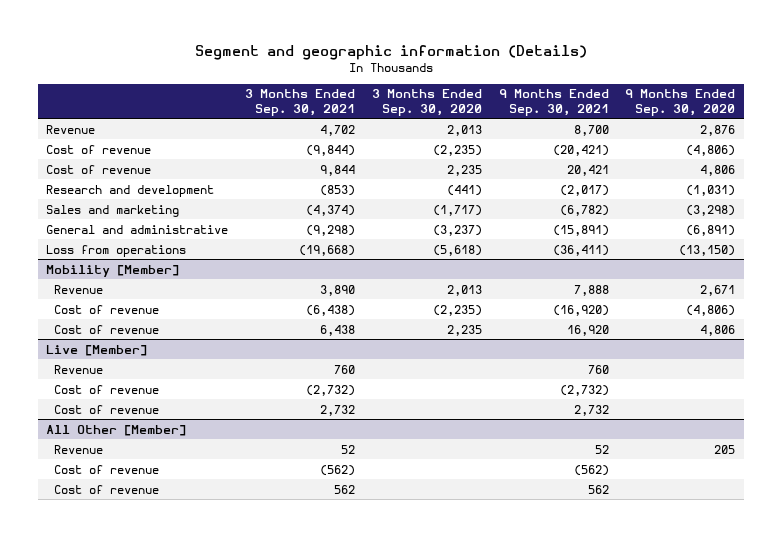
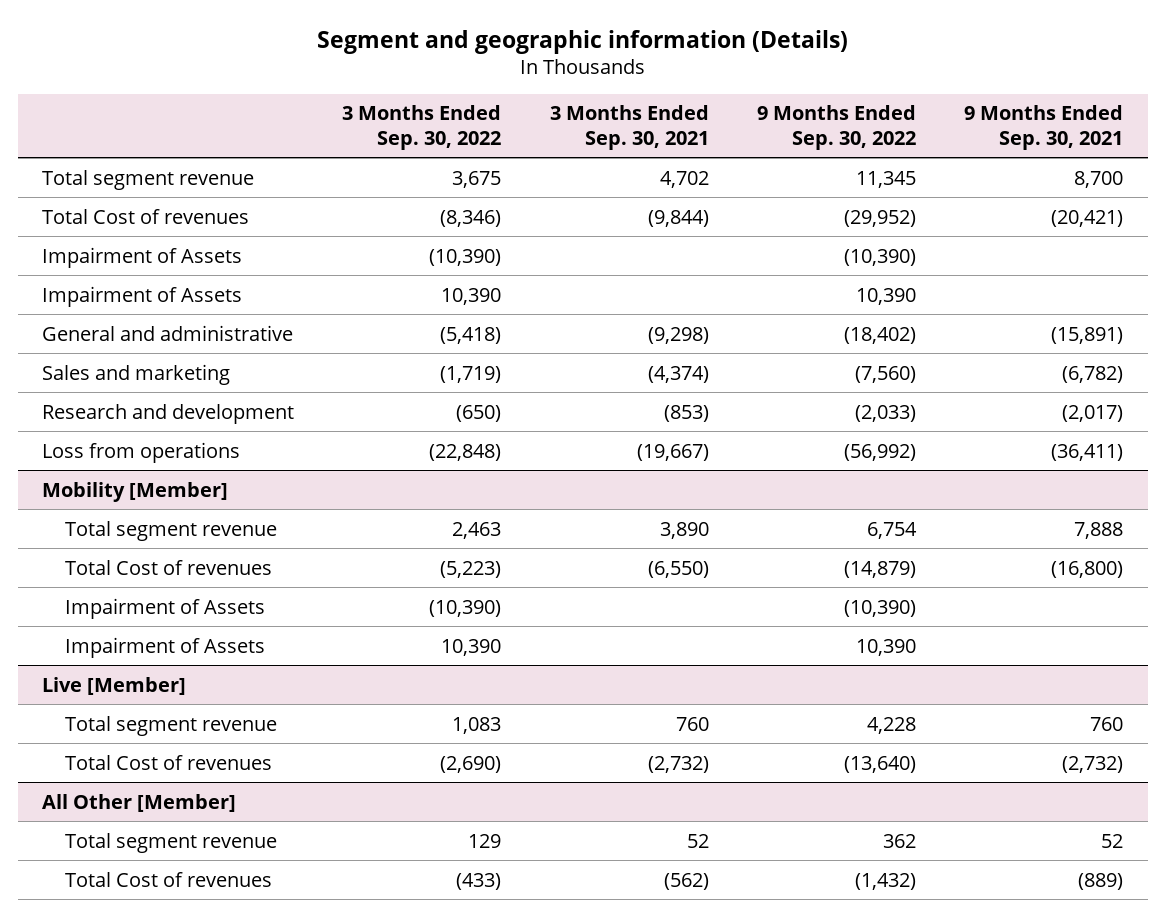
[371,89,482,116] 3 Months Ended Sep. 30, 2020 -> none
[625,89,736,116] 9 Months Ended Sep. 30, 2020 -> none
none -> [342,105,502,150] 3 Months Ended Sep. 30, 2022
none -> [757,105,917,150] 9 Months Ended Sep. 30, 2022
[46,164,152,174] Cost of revenue -> none
[46,124,96,134] Revenue -> [42,169,255,190] Total segment revenue
[46,144,152,154] Cost of revenue -> [42,208,250,224] Total Cost of revenues
none -> [42,246,243,268] Impairment of Assets
none -> [42,285,243,307] Impairment of Assets
[46,204,180,217] Sales and marketing -> [42,363,231,385] Sales and marketing
[46,184,215,197] Research and development -> [42,403,295,424] Research and development
[298,244,355,256] (19,668) -> [636,443,709,461] (19,667)
[54,324,160,334] Cost of revenue -> none
[54,284,104,294] Revenue -> [65,520,278,541] Total segment revenue
[54,304,160,314] Cost of revenue -> [65,559,273,575] Total Cost of revenues
[305,304,355,316] (6,438) -> [647,560,709,578] (6,550)
[552,304,609,316] (16,920) -> [1051,560,1124,578] (16,800)
none -> [65,597,266,619] Impairment of Assets
none -> [65,636,266,658] Impairment of Assets
[54,404,160,414] Cost of revenue -> none
[54,364,104,374] Revenue -> [65,715,278,736] Total segment revenue
[54,384,160,394] Cost of revenue -> [65,754,273,770] Total Cost of revenues
[54,484,160,494] Cost of revenue -> none
[54,444,104,454] Revenue -> [65,832,278,853] Total segment revenue
[54,464,160,474] Cost of revenue -> [65,871,273,887] Total Cost of revenues
[573,464,609,476] (562) -> [1078,872,1124,890] (889)

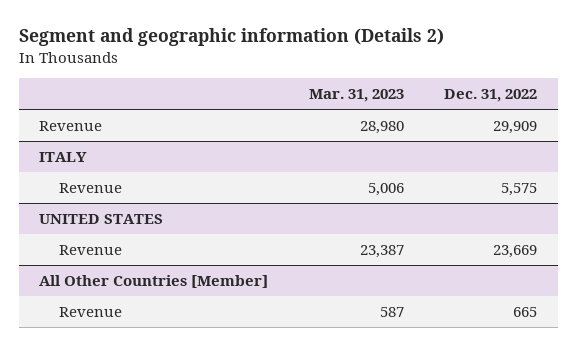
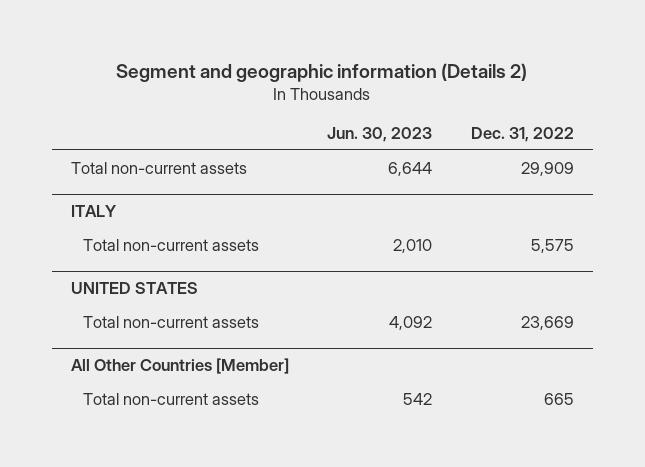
[308,88,404,102] Mar. 31, 2023 -> none
none -> [327,127,433,143] Jun. 30, 2023
[38,121,102,132] Revenue -> [70,161,247,174] Total non-current assets
[58,183,122,194] Revenue -> [83,238,260,251] Total non-current assets
[58,245,122,256] Revenue -> [83,315,260,328] Total non-current assets
[58,307,122,318] Revenue -> [83,392,260,405] Total non-current assets

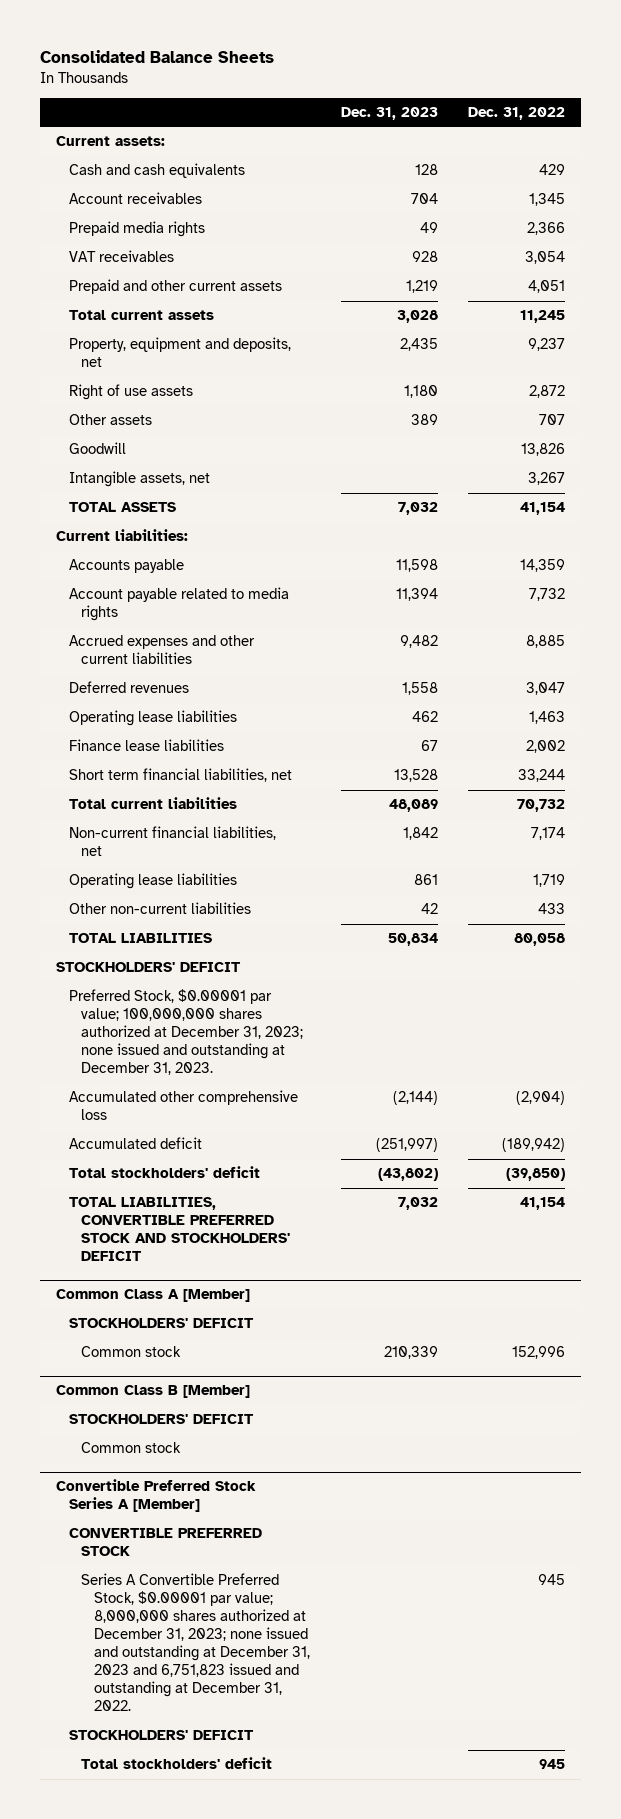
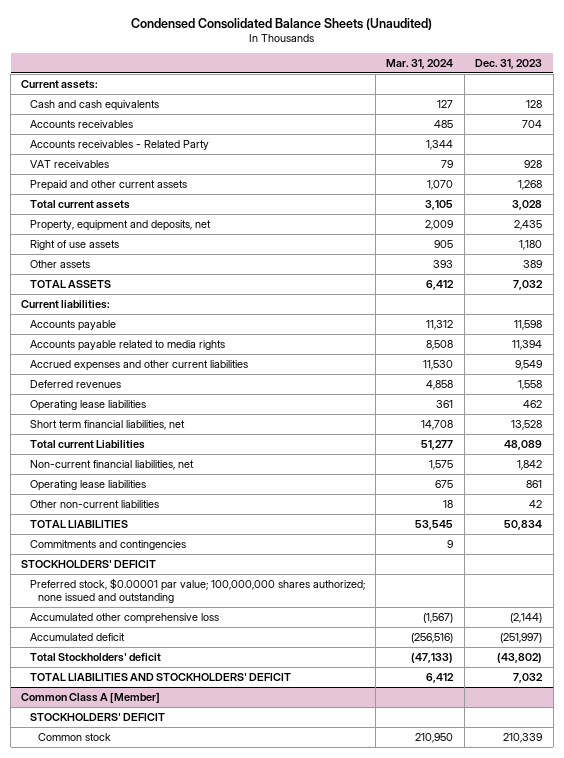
[40,50,275,64] Consolidated Balance Sheets -> [130,17,432,30] Condensed Consolidated Balance Sheets (Unaudited)
[468,106,566,120] Dec. 31, 2022 -> none
none -> [386,59,454,70] Mar. 31, 2024
[68,221,205,238] Prepaid media rights -> none
[68,192,202,205] Account receivables -> [29,119,133,128] Accounts receivables
none -> [29,139,209,150] Accounts receivables - Related Party
[405,280,438,294] 1,219 -> [518,179,543,190] 1,268
[68,442,126,455] Goodwill -> none
[68,471,210,488] Intangible assets, net -> none
[68,587,289,622] Account payable related to media rights -> [29,339,225,351] Accounts payable related to media rights
[399,635,438,649] 9,482 -> [515,359,543,370] 9,549
[68,739,224,752] Finance lease liabilities -> none
[68,797,237,810] Total current liabilities -> [29,439,145,449] Total current Liabilities
none -> [29,539,186,550] Commitments and contingencies
[68,989,304,1076] Preferred Stock, $0.00001 par value; 100,000,000 shares authorized at December 31, 2023; none issued and outstanding at December 31, 2023. -> [29,577,365,603] Preferred stock, $0.00001 par value; 100,000,000 shares authorized; none issued and outstanding
[68,1166,260,1179] Total stockholders' deficit -> [29,652,161,662] Total Stockholders' deficit
[68,1197,291,1262] TOTAL LIABILITIES, CONVERTIBLE PREFERRED STOCK AND STOCKHOLDERS' DEFICIT -> [29,672,291,681] TOTAL LIABILITIES AND STOCKHOLDERS' DEFICIT
[55,1385,250,1399] Common Class B [Member] -> none
[68,1414,254,1425] STOCKHOLDERS' DEFICIT -> none
[81,1442,182,1454] Common stock -> none
[55,1479,256,1513] Convertible Preferred Stock Series A [Member] -> none
[68,1528,262,1557] CONVERTIBLE PREFERRED STOCK -> none
[81,1573,311,1712] Series A Convertible Preferred Stock, $0.00001 par value; 8,000,000 shares authorized at December 31, 2023; none issued and outstanding at December 31, 2023 and 6,751,823 issued and outstanding at December 31, 2022. -> none
[68,1730,254,1741] STOCKHOLDERS' DEFICIT -> none
[81,1757,273,1770] Total stockholders' deficit -> none

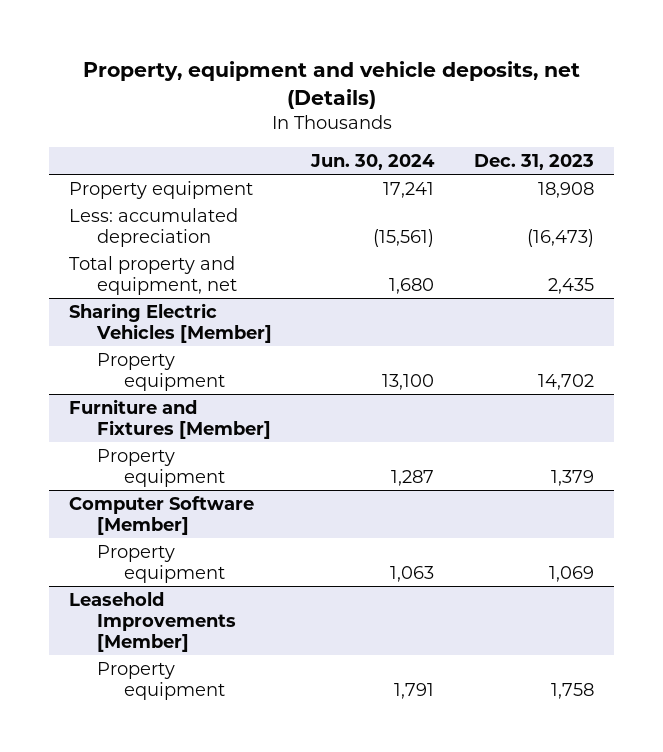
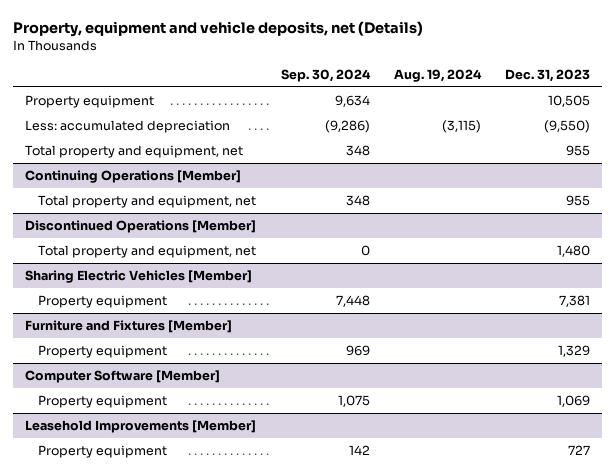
[310,153,436,170] Jun. 30, 2024 -> none
none -> [280,69,371,83] Sep. 30, 2024
none -> [394,69,483,83] Aug. 19, 2024
[537,181,594,198] 18,908 -> [548,95,591,108] 10,505
[526,228,594,247] (16,473) -> [544,120,591,134] (9,550)
[547,277,594,294] 2,435 -> [566,145,591,157] 955
none -> [25,170,242,184] Continuing Operations [Member]
none -> [38,195,257,209] Total property and equipment, net
none -> [25,220,257,234] Discontinued Operations [Member]
none -> [38,245,257,259] Total property and equipment, net
[537,373,594,390] 14,702 -> [559,295,591,308] 7,381
[550,469,594,486] 1,379 -> [558,345,591,358] 1,329
[550,682,594,699] 1,758 -> [568,445,591,456] 727

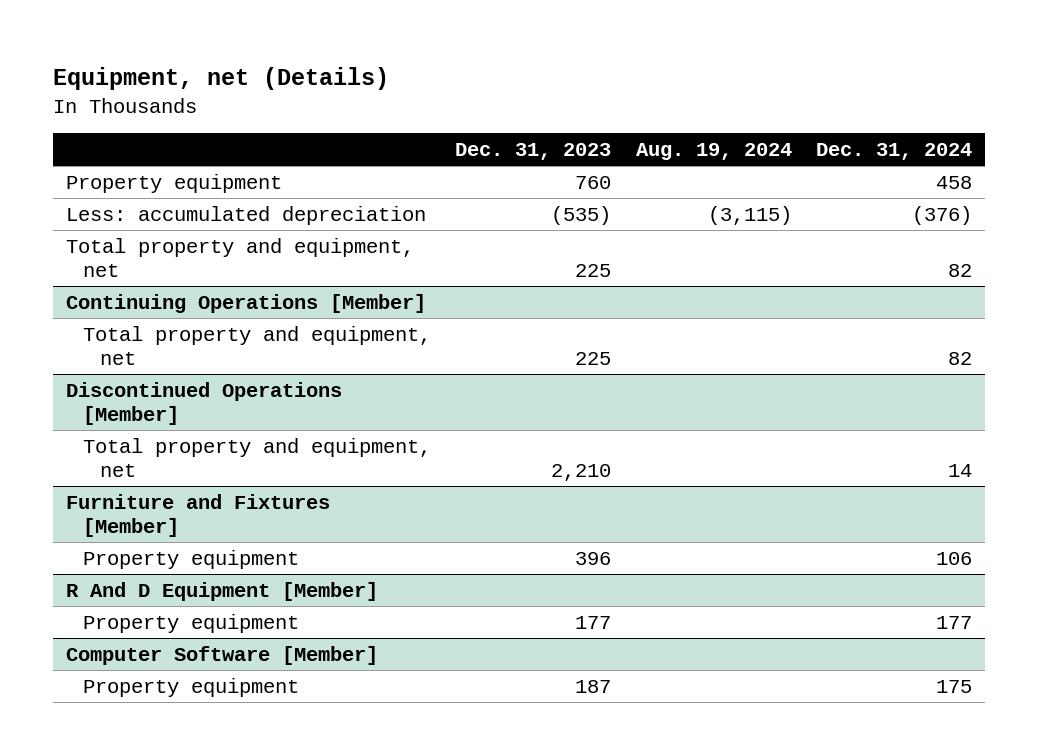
[13,20,424,37] Property, equipment and vehicle deposits, net (Details) -> [53,67,390,91] Equipment, net (Details)
[280,69,371,83] Sep. 30, 2024 -> none
none -> [816,142,973,160] Dec. 31, 2024
[548,95,591,108] 10,505 -> [575,175,612,189] 760
[544,120,591,134] (9,550) -> [551,205,612,225] (535)
[566,145,591,157] 955 -> [575,264,612,278] 225
[566,195,591,207] 955 -> [575,352,612,366] 225
[25,270,253,284] Sharing Electric Vehicles [Member] -> none
[38,295,168,309] Property equipment -> none
[557,245,591,258] 1,480 -> [551,464,612,482] 2,210
[558,345,591,358] 1,329 -> [575,551,612,565] 396
none -> [65,581,378,601] R And D Equipment [Member]
none -> [82,613,299,633] Property equipment
[25,420,257,434] Leasehold Improvements [Member] -> none
[38,445,168,459] Property equipment -> none
[557,395,591,408] 1,069 -> [575,679,612,693] 187

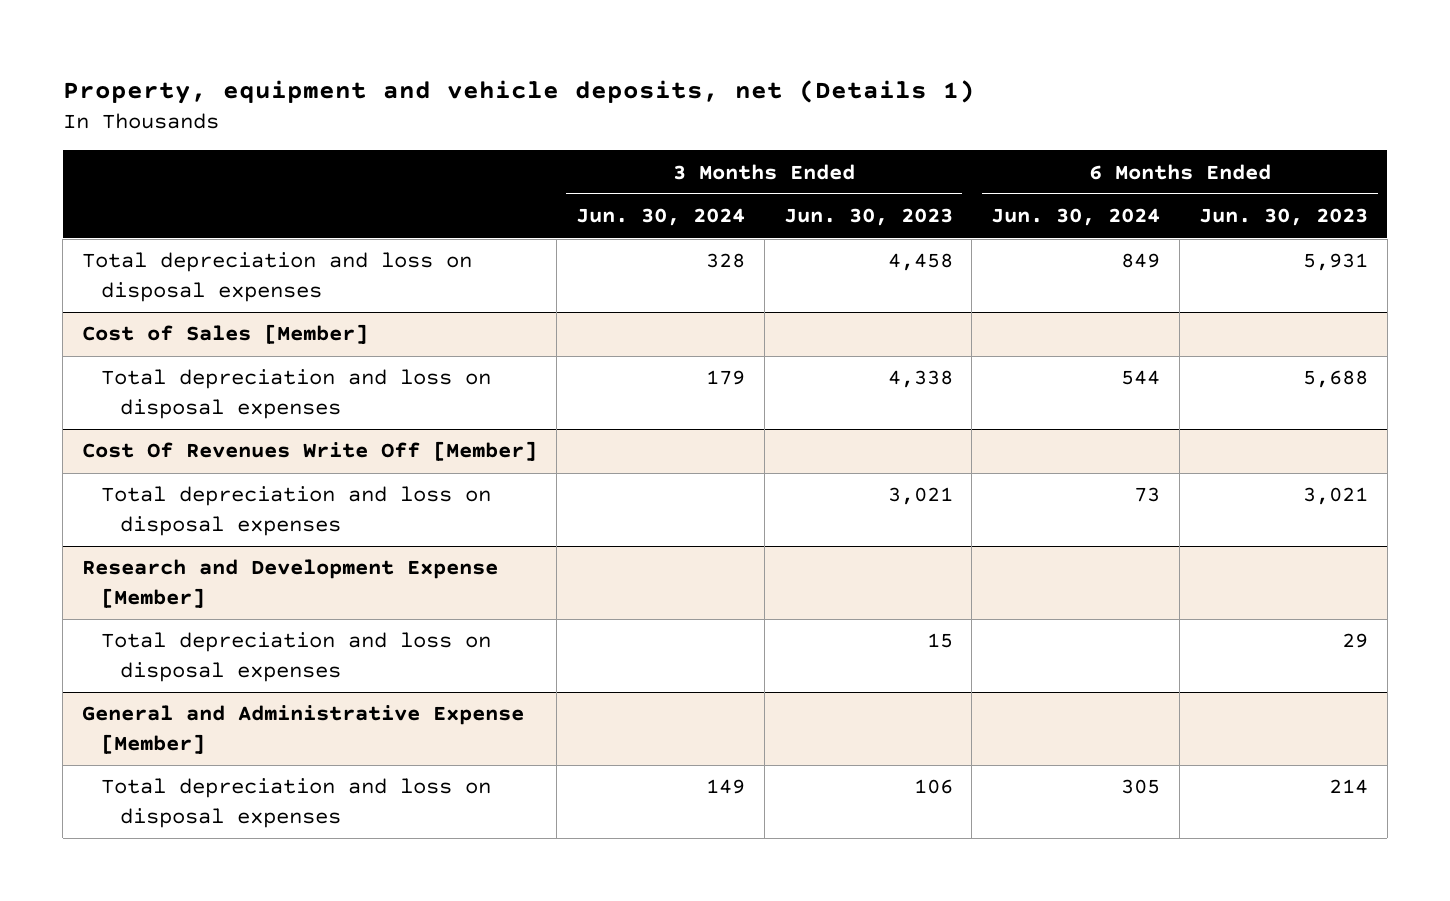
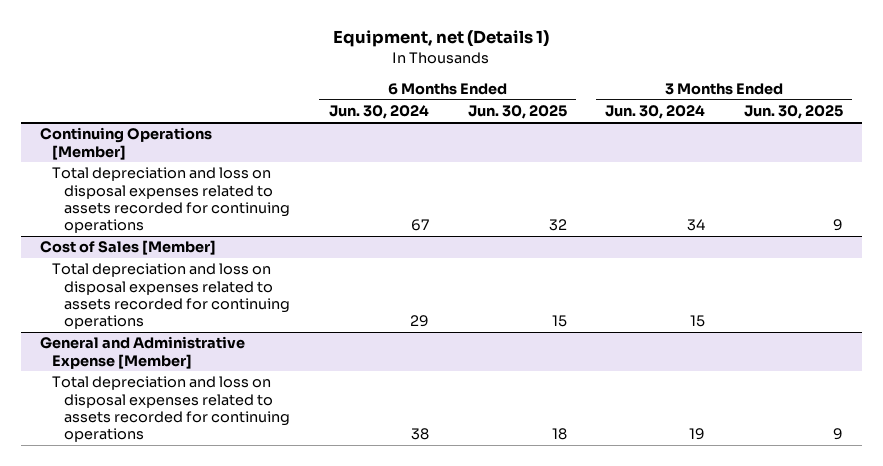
[62,79,975,104] Property, equipment and vehicle deposits, net (Details 1) -> [333,30,550,48] Equipment, net (Details 1)
[783,208,953,227] Jun. 30, 2023 -> none
[1199,208,1369,227] Jun. 30, 2023 -> none
none -> [467,105,567,120] Jun. 30, 2025
none -> [743,105,843,120] Jun. 30, 2025
none -> [39,127,212,160] Continuing Operations [Member]
[82,252,473,302] Total depreciation and loss on disposal expenses -> [52,167,291,233] Total depreciation and loss on disposal expenses related to assets recorded for continuing operations
[705,253,745,269] 328 -> [687,218,706,231] 34
[1121,253,1161,269] 849 -> [411,218,430,231] 67
[82,441,538,462] Cost Of Revenues Write Off [Member] -> none
[100,486,491,536] Total depreciation and loss on disposal expenses -> none
[82,559,499,608] Research and Development Expense [Member] -> none
[100,632,491,682] Total depreciation and loss on disposal expenses -> none
[100,369,491,419] Total depreciation and loss on disposal expenses -> [52,263,291,329] Total depreciation and loss on disposal expenses related to assets recorded for continuing operations
[705,370,745,386] 179 -> [690,314,706,327] 15
[1121,370,1161,386] 544 -> [410,314,430,327] 29
[100,778,491,828] Total depreciation and loss on disposal expenses -> [52,376,291,442] Total depreciation and loss on disposal expenses related to assets recorded for continuing operations
[705,779,745,795] 149 -> [689,427,706,440] 19
[1121,779,1161,795] 305 -> [411,427,430,440] 38

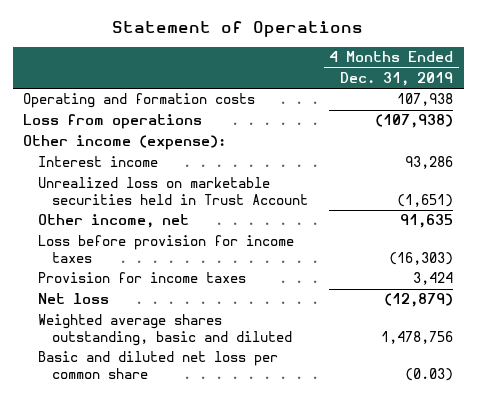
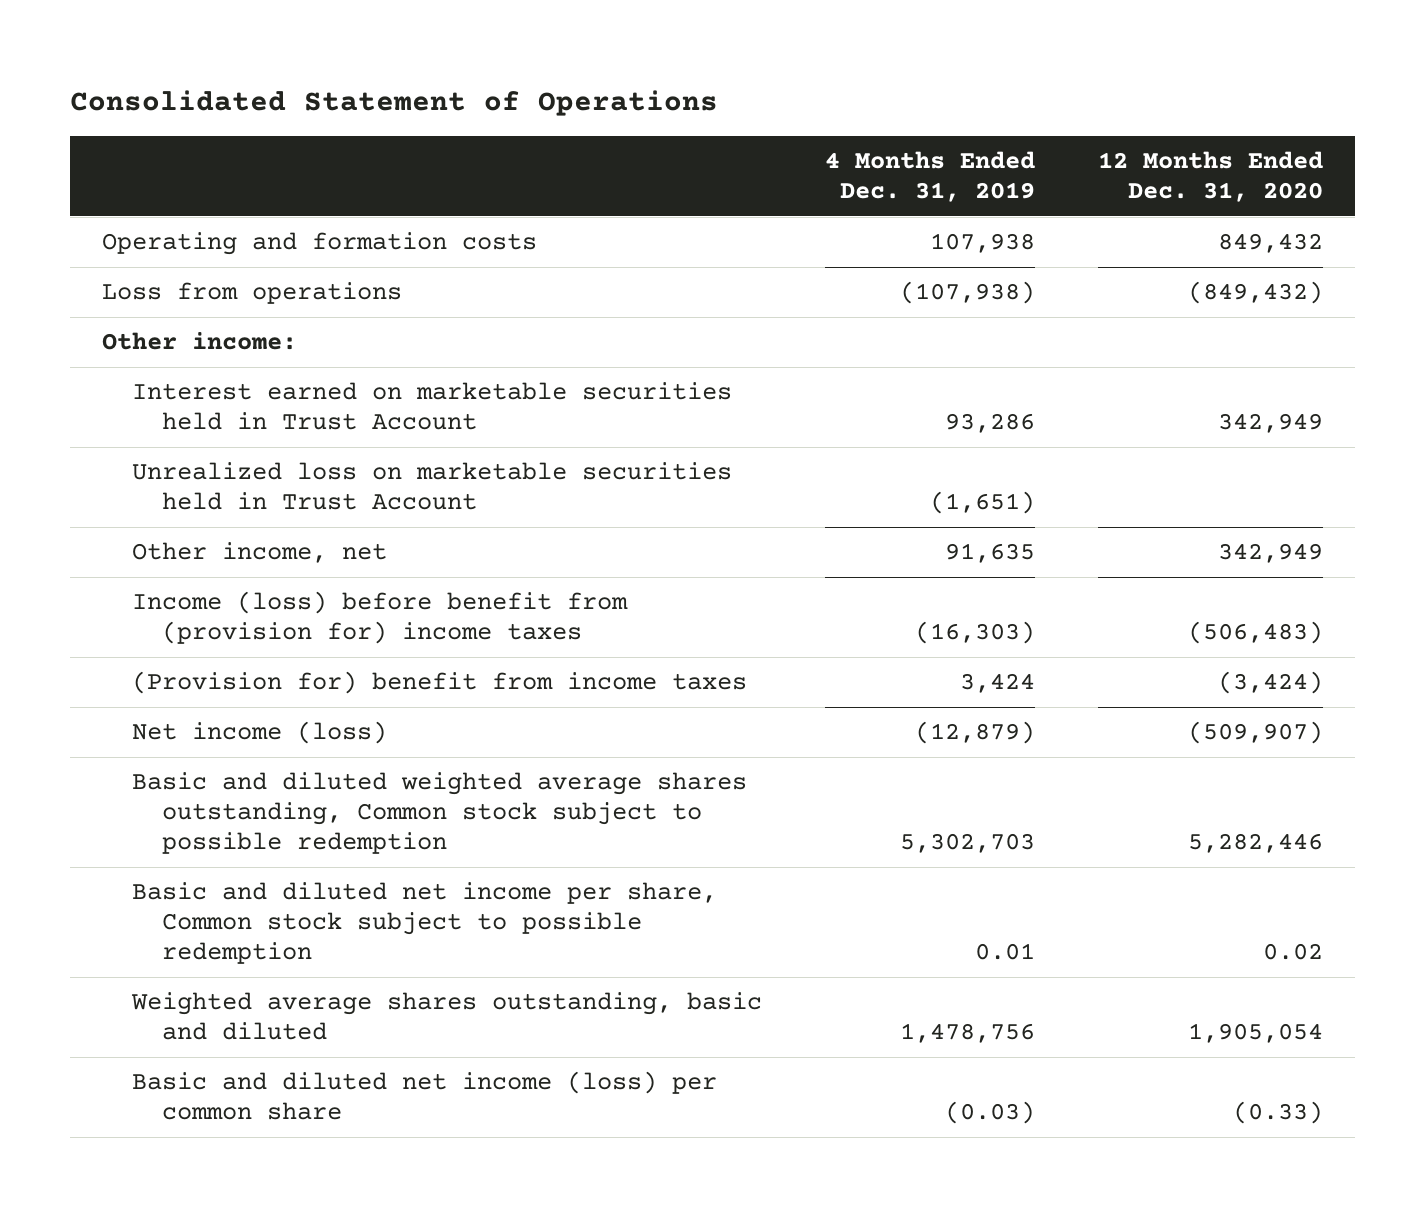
[112,21,364,38] Statement of Operations -> [69,89,718,116] Consolidated Statement of Operations
none -> [1098,151,1324,203] 12 Months Ended Dec. 31, 2020
[23,135,227,151] Other income (expense): -> [101,332,297,351] Other income:
[37,156,158,168] Interest income -> [131,382,732,431] Interest earned on marketable securities held in Trust Account
[37,235,294,264] Loss before provision for income taxes -> [131,591,628,645] Income (loss) before benefit from (provision for) income taxes
[37,272,246,284] Provision for income taxes -> [131,671,747,695] (Provision for) benefit from income taxes
[37,293,109,305] Net loss -> [131,721,387,745] Net income (loss)
none -> [131,772,747,855] Basic and diluted weighted average shares outstanding, Common stock subject to possible redemption
none -> [131,882,717,965] Basic and diluted net income per share, Common stock subject to possible redemption
[37,351,278,380] Basic and diluted net loss per common share -> [131,1071,717,1121] Basic and diluted net income (loss) per common share

